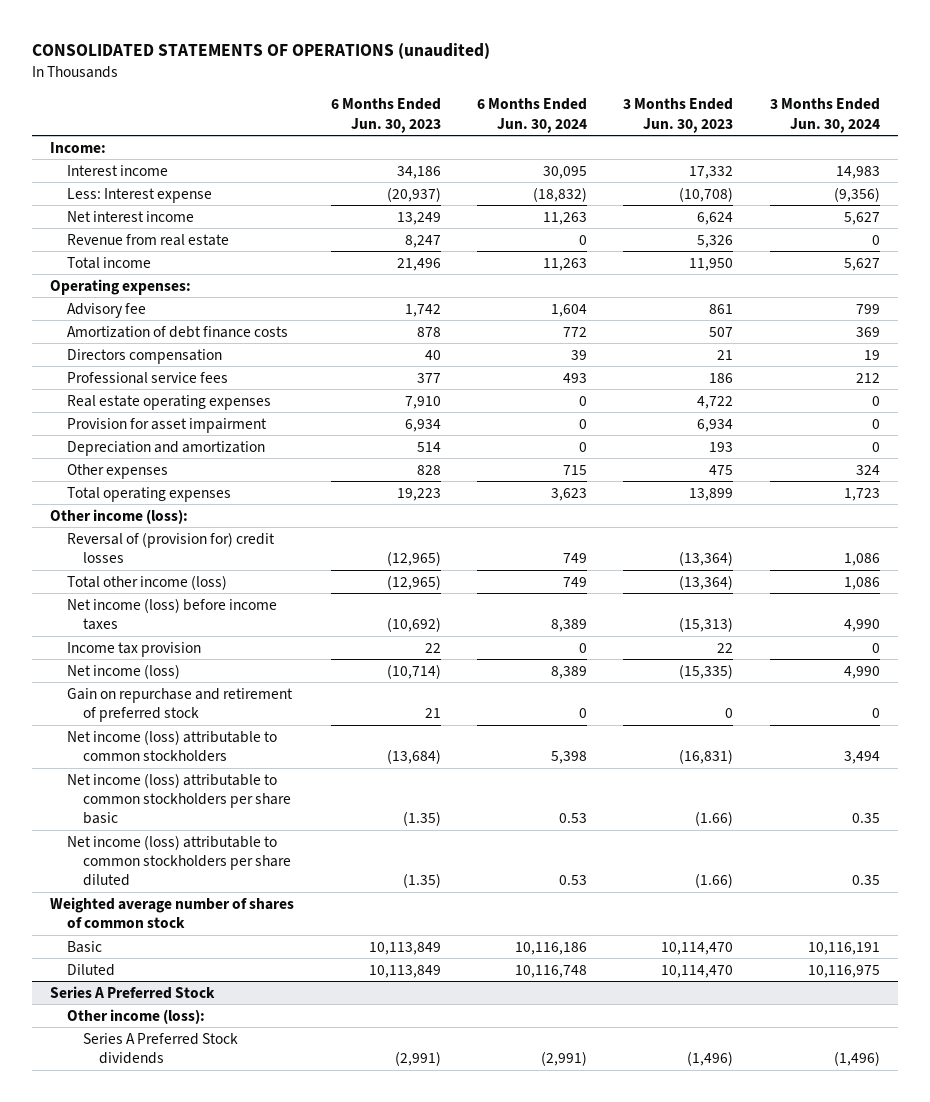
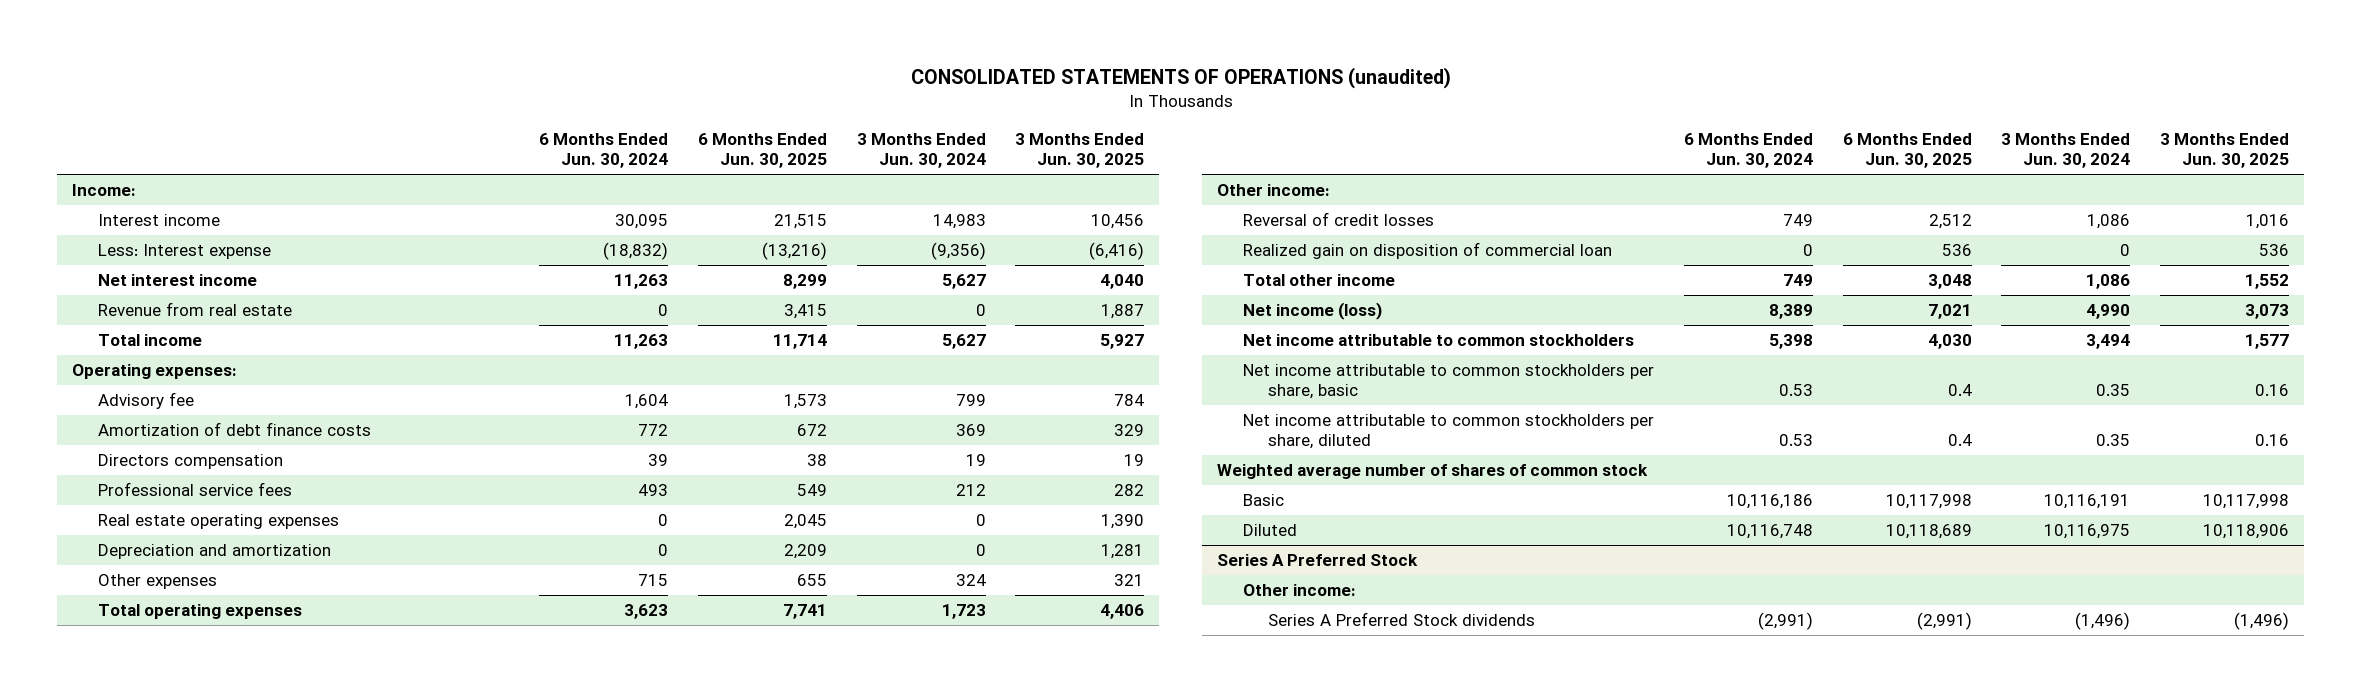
[330,98,441,133] 6 Months Ended Jun. 30, 2023 -> none
[623,98,734,133] 3 Months Ended Jun. 30, 2023 -> none
none -> [697,133,827,169] 6 Months Ended Jun. 30, 2025
none -> [1015,133,1145,169] 3 Months Ended Jun. 30, 2025
[66,417,267,433] Provision for asset impairment -> none
[66,597,277,631] Net income (loss) before income taxes -> none
[66,641,201,657] Income tax provision -> none
[50,508,189,524] Other income (loss): -> [1217,184,1331,197] Other income:
[66,531,275,564] Reversal of (provision for) credit losses -> [1242,212,1434,227] Reversal of credit losses
none -> [1242,242,1612,260] Realized gain on disposition of commercial loan
[66,574,227,590] Total other income (loss) -> [1242,274,1395,287] Total other income
[66,687,293,723] Gain on repurchase and retirement of preferred stock -> none
[66,729,277,763] Net income (loss) attributable to common stockholders -> [1242,334,1634,347] Net income attributable to common stockholders
[66,772,291,825] Net income (loss) attributable to common stockholders per share basic -> [1242,364,1654,400] Net income attributable to common stockholders per share, basic
[66,834,291,887] Net income (loss) attributable to common stockholders per share diluted -> [1242,414,1654,450] Net income attributable to common stockholders per share, diluted
[66,1008,205,1024] Other income (loss): -> [1242,584,1356,597] Other income:

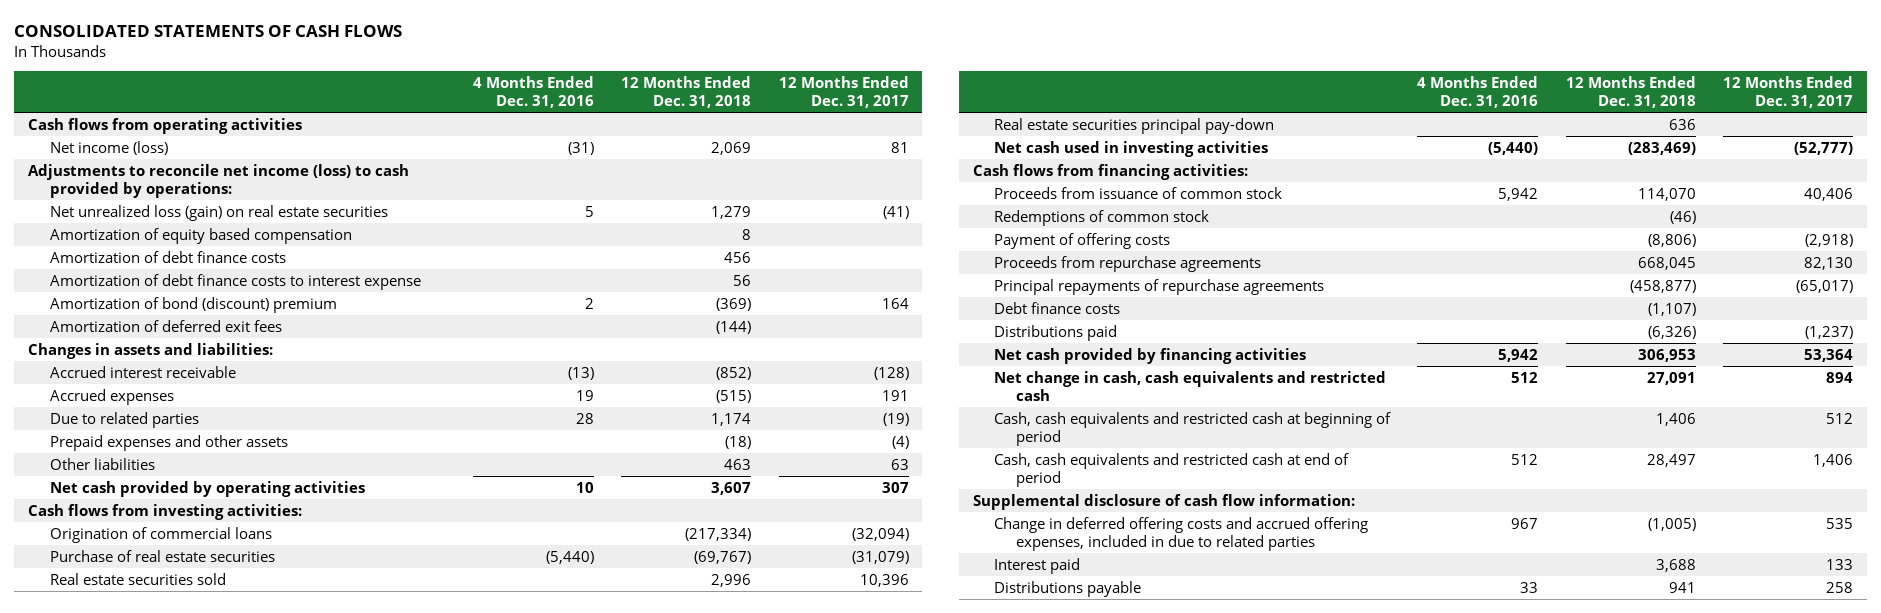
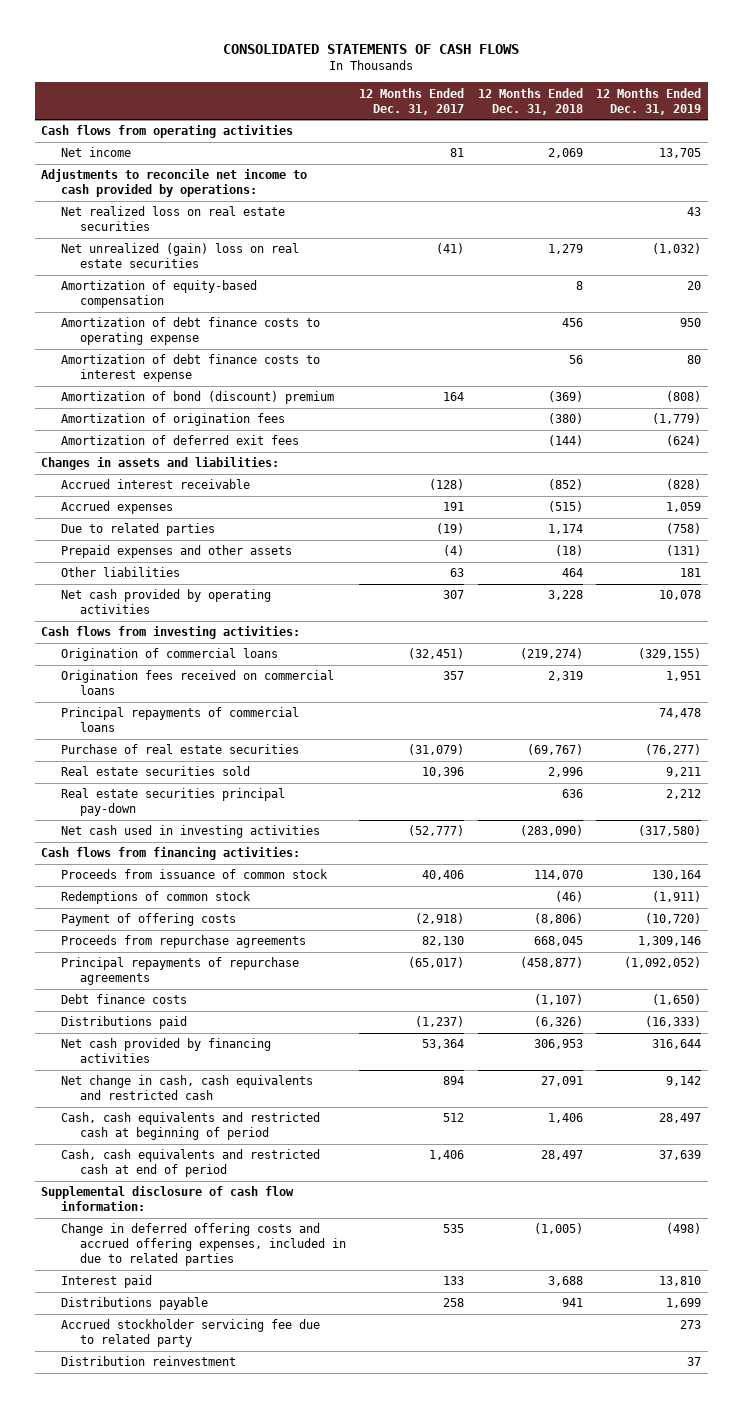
[472,75,594,108] 4 Months Ended Dec. 31, 2016 -> none
none -> [596,87,702,115] 12 Months Ended Dec. 31, 2019
[49,140,168,155] Net income (loss) -> [60,147,131,158] Net income
[27,163,409,198] Adjustments to reconcile net income (loss) to cash provided by operations: -> [41,169,308,198] Adjustments to reconcile net income to cash provided by operations:
none -> [60,206,285,232] Net realized loss on real estate securities
[49,204,388,221] Net unrealized loss (gain) on real estate securities -> [60,243,299,269] Net unrealized (gain) loss on real estate securities
[49,227,352,244] Amortization of equity based compensation -> [60,280,257,309] Amortization of equity-based compensation
[49,250,286,263] Amortization of debt finance costs -> [60,317,320,346] Amortization of debt finance costs to operating expense
none -> [60,413,285,427] Amortization of origination fees
[724,458,752,470] 463 -> [561,568,583,578] 464
[711,481,752,495] 3,607 -> [547,590,583,601] 3,228
[685,527,752,541] (217,334) -> [519,648,583,660] (219,274)
[851,527,909,541] (32,094) -> [408,648,465,660] (32,451)
none -> [60,670,334,696] Origination fees received on commercial loans
none -> [60,707,299,733] Principal repayments of commercial loans
[1627,141,1696,155] (283,469) -> [519,825,583,837] (283,090)
none -> [60,1319,320,1348] Accrued stockholder servicing fee due to related party
none -> [60,1356,236,1367] Distribution reinvestment

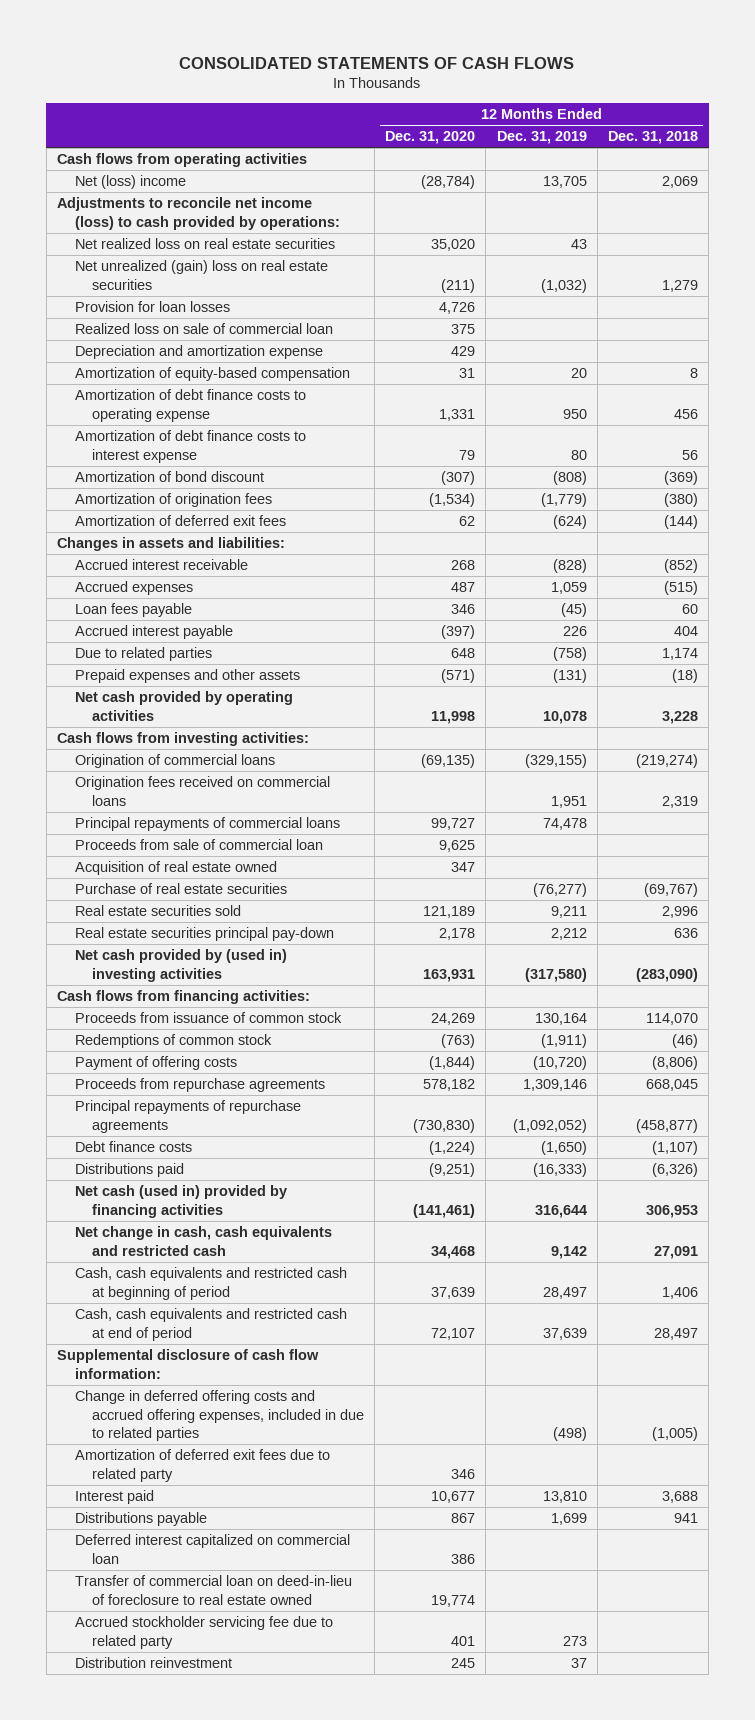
[359,87,465,115] 12 Months Ended Dec. 31, 2017 -> none
none -> [385,131,476,145] Dec. 31, 2020
[60,147,131,158] Net income -> [74,175,186,190] Net (loss) income
[41,169,308,198] Adjustments to reconcile net income to cash provided by operations: -> [57,197,340,230] Adjustments to reconcile net income (loss) to cash provided by operations:
none -> [74,301,230,313] Provision for loan losses
none -> [74,323,333,335] Realized loss on sale of commercial loan
none -> [74,345,323,360] Depreciation and amortization expense
[60,391,334,405] Amortization of bond (discount) premium -> [74,471,264,483] Amortization of bond discount
none -> [74,603,192,618] Loan fees payable
none -> [74,625,233,640] Accrued interest payable
[60,567,180,578] Other liabilities -> none
none -> [74,839,323,851] Proceeds from sale of commercial loan
none -> [74,861,277,876] Acquisition of real estate owned
[60,825,320,839] Net cash used in investing activities -> [74,949,287,982] Net cash provided by (used in) investing activities
[60,1038,271,1064] Net cash provided by financing activities -> [74,1185,287,1218] Net cash (used in) provided by financing activities
none -> [74,1449,330,1482] Amortization of deferred exit fees due to related party
none -> [74,1534,350,1564] Deferred interest capitalized on commercial loan
none -> [74,1575,352,1605] Transfer of commercial loan on deed-in-lieu of foreclosure to real estate owned

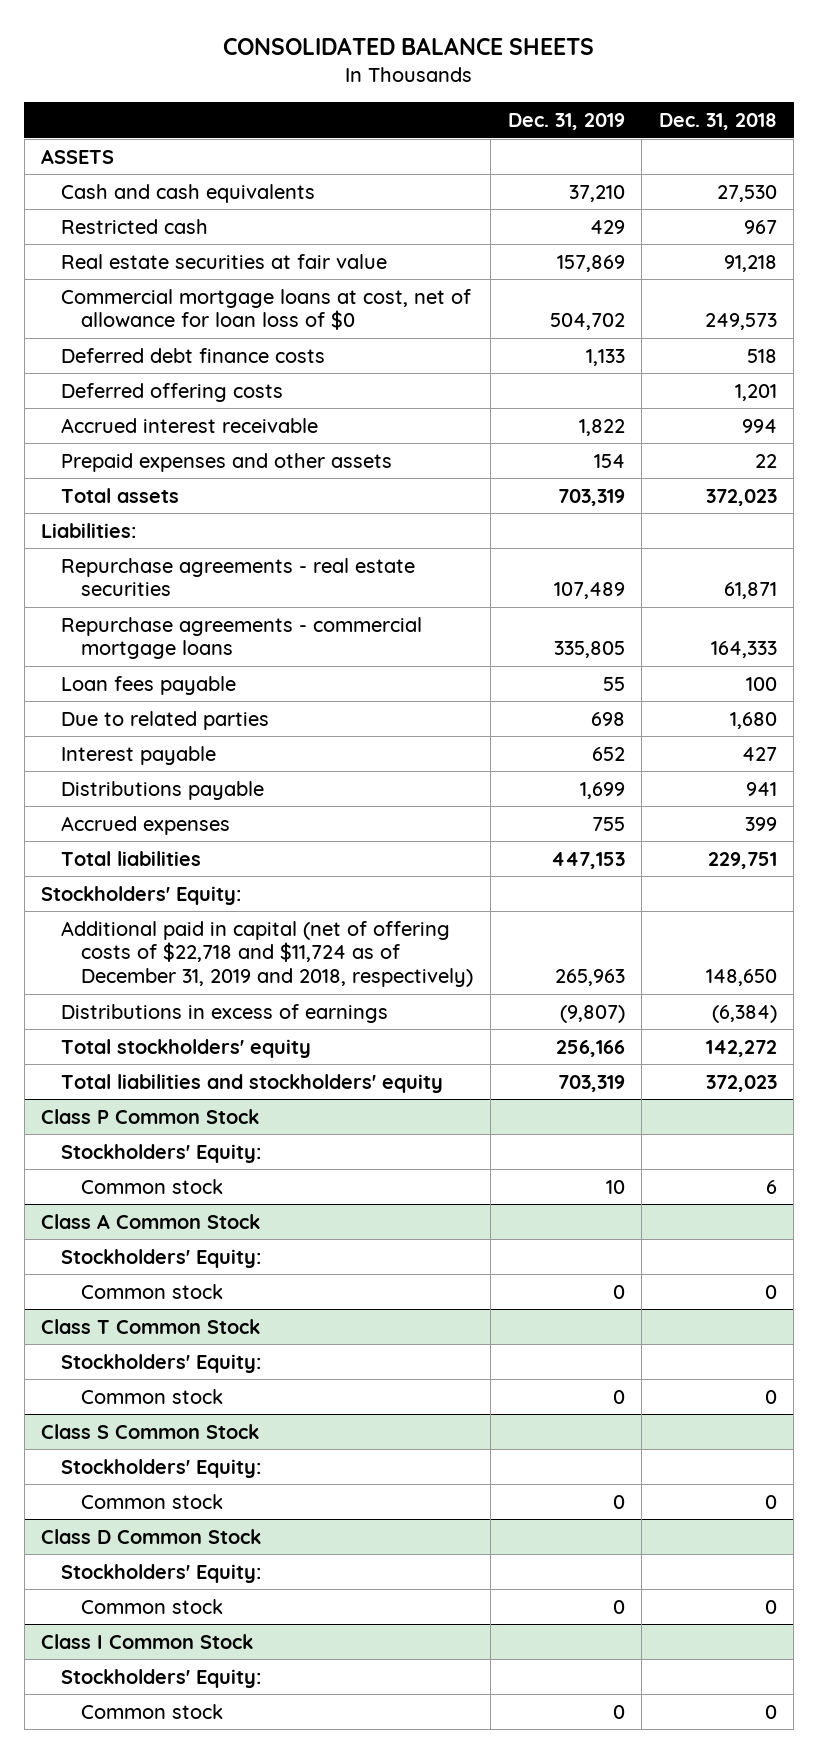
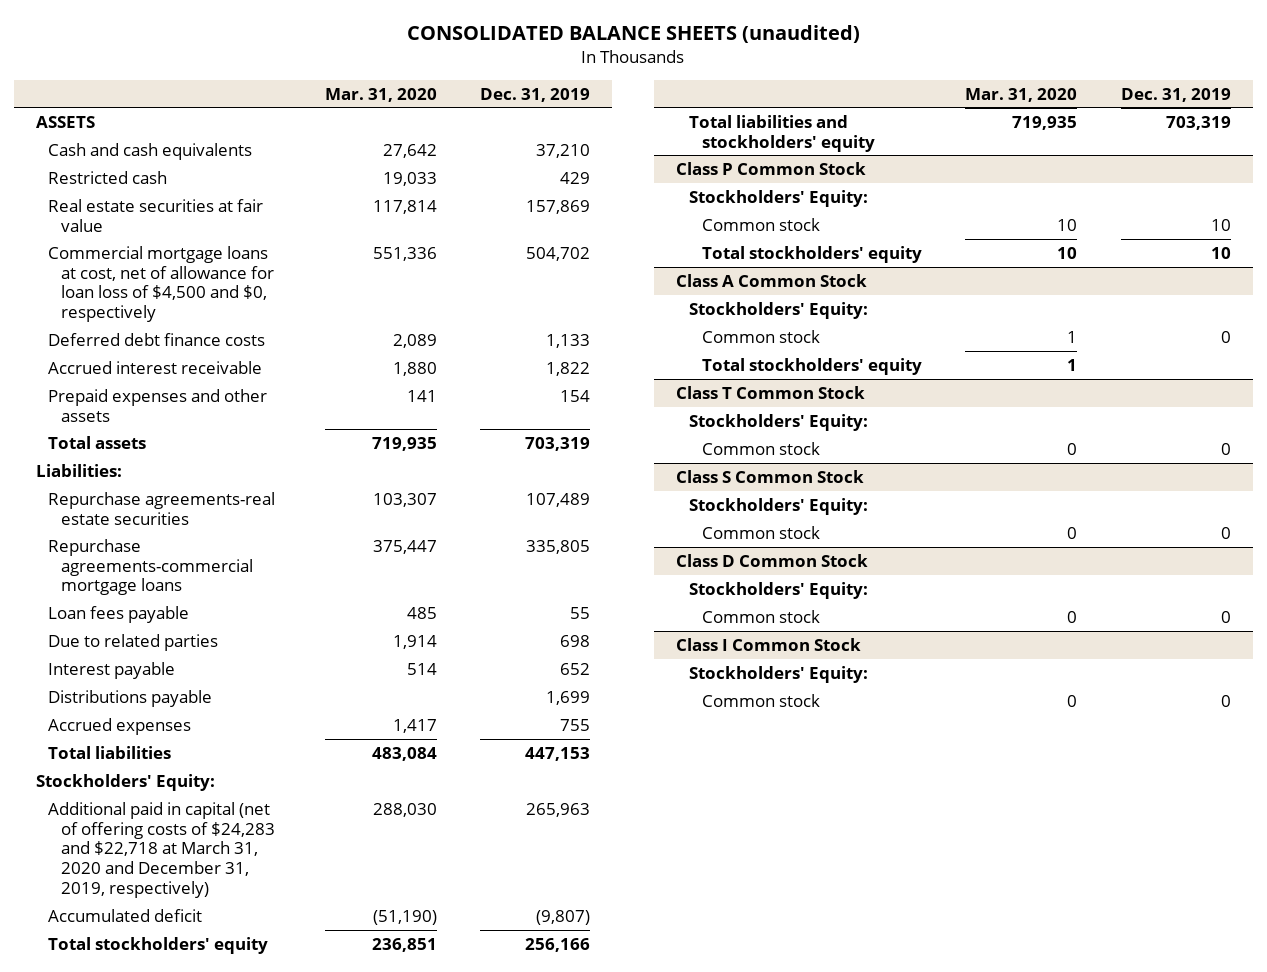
[222,37,594,56] CONSOLIDATED BALANCE SHEETS -> [407,25,861,44] CONSOLIDATED BALANCE SHEETS (unaudited)
[658,112,777,130] Dec. 31, 2018 -> none
none -> [324,87,437,102] Mar. 31, 2020
[61,288,472,331] Commercial mortgage loans at cost, net of allowance for loan loss of $0 -> [48,245,275,323] Commercial mortgage loans at cost, net of allowance for loan loss of $4,500 and $0, respectively
[61,382,284,402] Deferred offering costs -> none
[61,557,416,597] Repurchase agreements - real estate securities -> [48,491,276,525] Repurchase agreements-real estate securities
[61,616,423,660] Repurchase agreements - commercial mortgage loans -> [48,538,254,596] Repurchase agreements-commercial mortgage loans
[61,920,474,988] Additional paid in capital (net of offering costs of $22,718 and $11,724 as of December 31, 2019 and 2018, respectively) -> [48,801,276,898] Additional paid in capital (net of offering costs of $24,283 and $22,718 at March 31, 2020 and December 31, 2019, respectively)
[61,1003,389,1023] Distributions in excess of earnings -> [48,908,203,922] Accumulated deficit
none -> [701,245,922,263] Total stockholders' equity
none -> [701,357,922,375] Total stockholders' equity

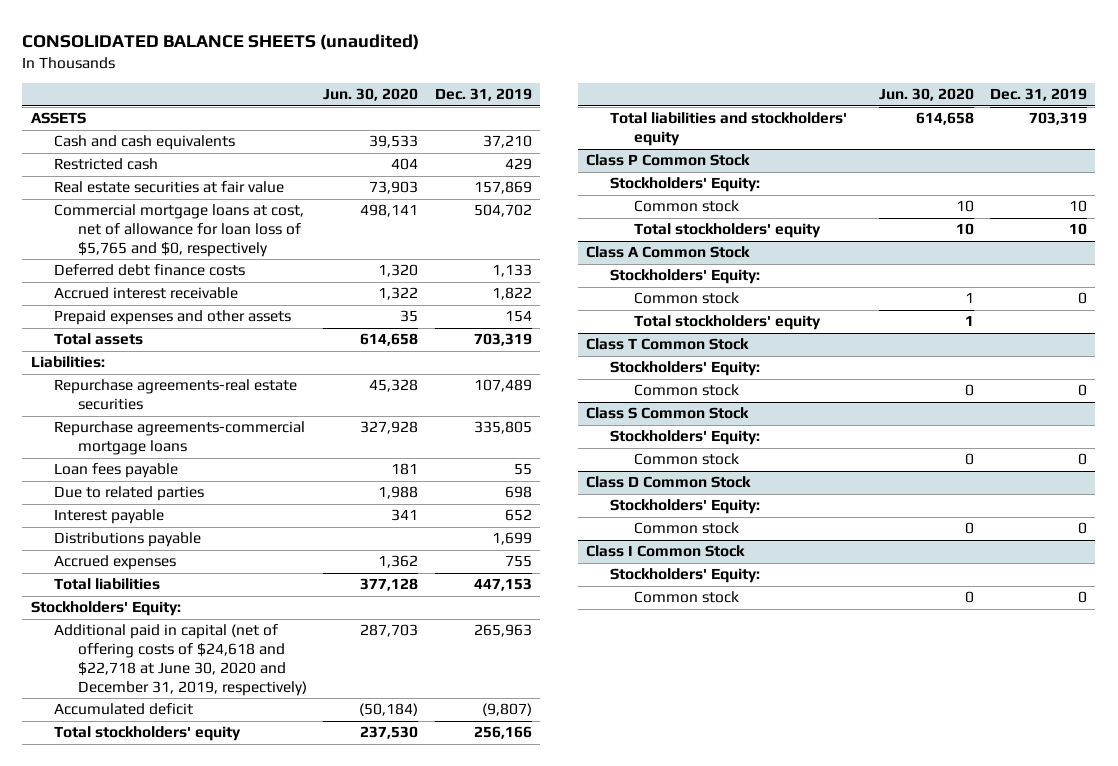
[324,87,437,102] Mar. 31, 2020 -> none
none -> [323,88,419,102] Jun. 30, 2020
[48,245,275,323] Commercial mortgage loans at cost, net of allowance for loan loss of $4,500 and $0, respectively -> [54,204,305,257] Commercial mortgage loans at cost, net of allowance for loan loss of $5,765 and $0, respectively
[48,801,276,898] Additional paid in capital (net of offering costs of $24,283 and $22,718 at March 31, 2020 and December 31, 2019, respectively) -> [54,624,308,696] Additional paid in capital (net of offering costs of $24,618 and $22,718 at June 30, 2020 and December 31, 2019, respectively)

